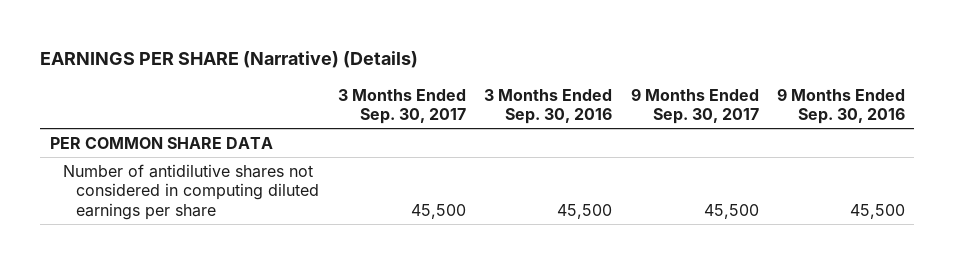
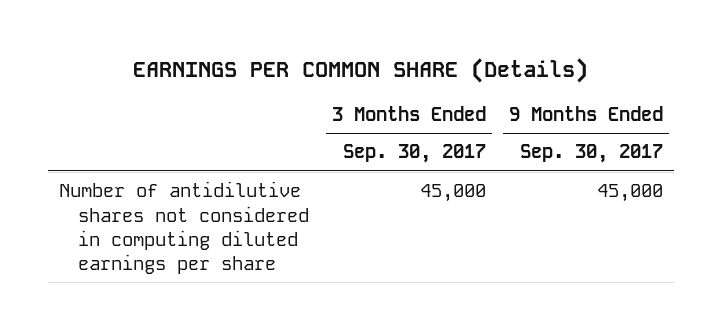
[40,51,419,69] EARNINGS PER SHARE (Narrative) (Details) -> [133,57,589,83] EARNINGS PER COMMON SHARE (Details)
[484,88,613,125] 3 Months Ended Sep. 30, 2016 -> none
[777,87,906,125] 9 Months Ended Sep. 30, 2016 -> none
[49,136,273,149] PER COMMON SHARE DATA -> none
[410,204,466,220] 45,500 -> [419,184,486,203] 45,000
[703,204,759,220] 45,500 -> [596,184,663,203] 45,000

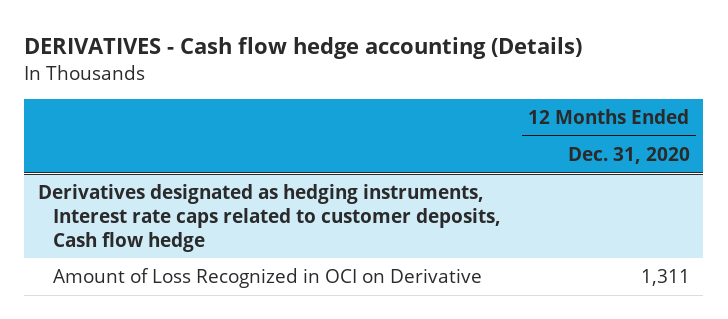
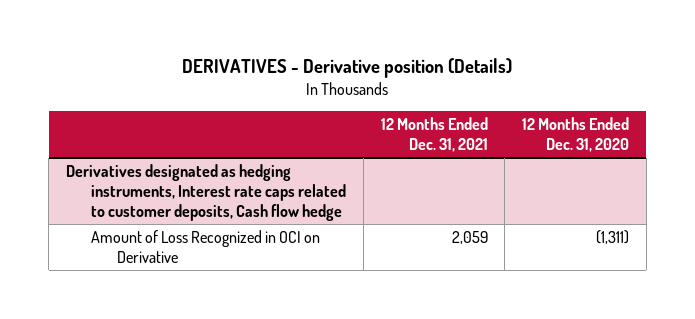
[24,37,583,60] DERIVATIVES - Cash flow hedge accounting (Details) -> [182,58,513,79] DERIVATIVES - Derivative position (Details)
none -> [380,117,488,152] 12 Months Ended Dec. 31, 2021
[640,269,690,287] 1,311 -> [596,230,630,245] (1,311)

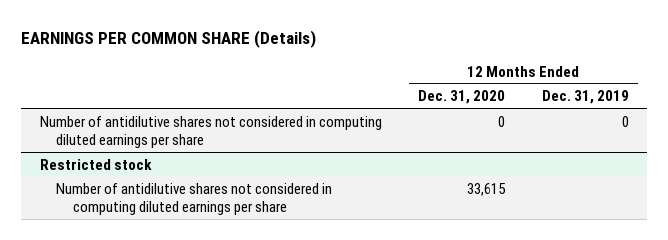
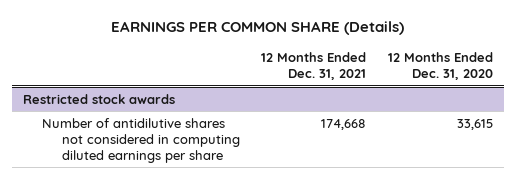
[541,90,629,105] Dec. 31, 2019 -> none
none -> [261,52,367,81] 12 Months Ended Dec. 31, 2021
[39,115,382,148] Number of antidilutive shares not considered in computing diluted earnings per share -> none
[39,158,152,170] Restricted stock -> [22,93,175,104] Restricted stock awards

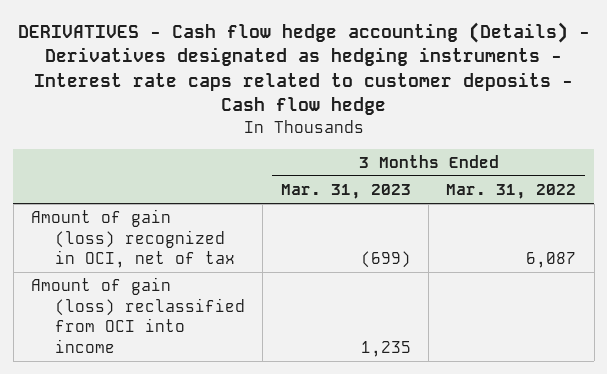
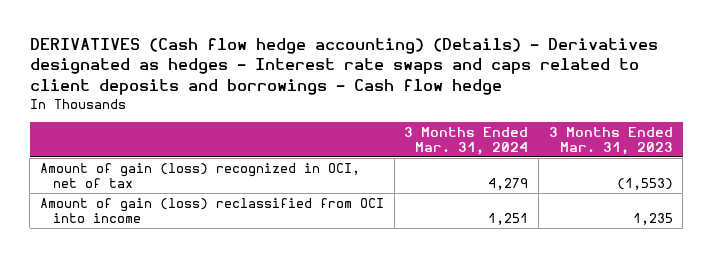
[17,21,590,116] DERIVATIVES - Cash flow hedge accounting (Details) - Derivatives designated as hedging instruments - Interest rate caps related to customer deposits - Cash flow hedge -> [29,38,658,95] DERIVATIVES (Cash flow hedge accounting) (Details) - Derivatives designated as hedges - Interest rate swaps and caps related to client deposits and borrowings - Cash flow hedge
[446,184,577,200] Mar. 31, 2022 -> none
none -> [404,126,529,155] 3 Months Ended Mar. 31, 2024
[360,251,411,269] (699) -> [616,178,673,191] (1,553)

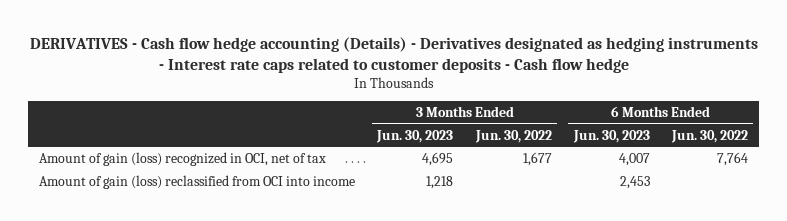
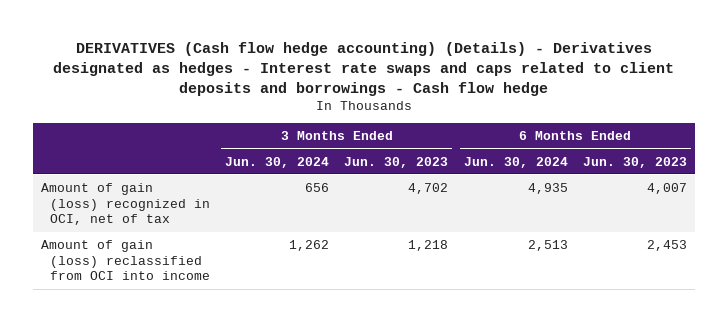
[29,37,758,73] DERIVATIVES - Cash flow hedge accounting (Details) - Derivatives designated as hedging instruments - Interest rate caps related to customer deposits - Cash flow hedge -> [52,41,674,96] DERIVATIVES (Cash flow hedge accounting) (Details) - Derivatives designated as hedges - Interest rate swaps and caps related to client deposits and borrowings - Cash flow hedge
[474,129,552,143] Jun. 30, 2022 -> none
[670,129,748,143] Jun. 30, 2022 -> none
none -> [224,156,329,168] Jun. 30, 2024
none -> [463,156,568,168] Jun. 30, 2024
[422,151,454,166] 4,695 -> [408,182,449,194] 4,702

